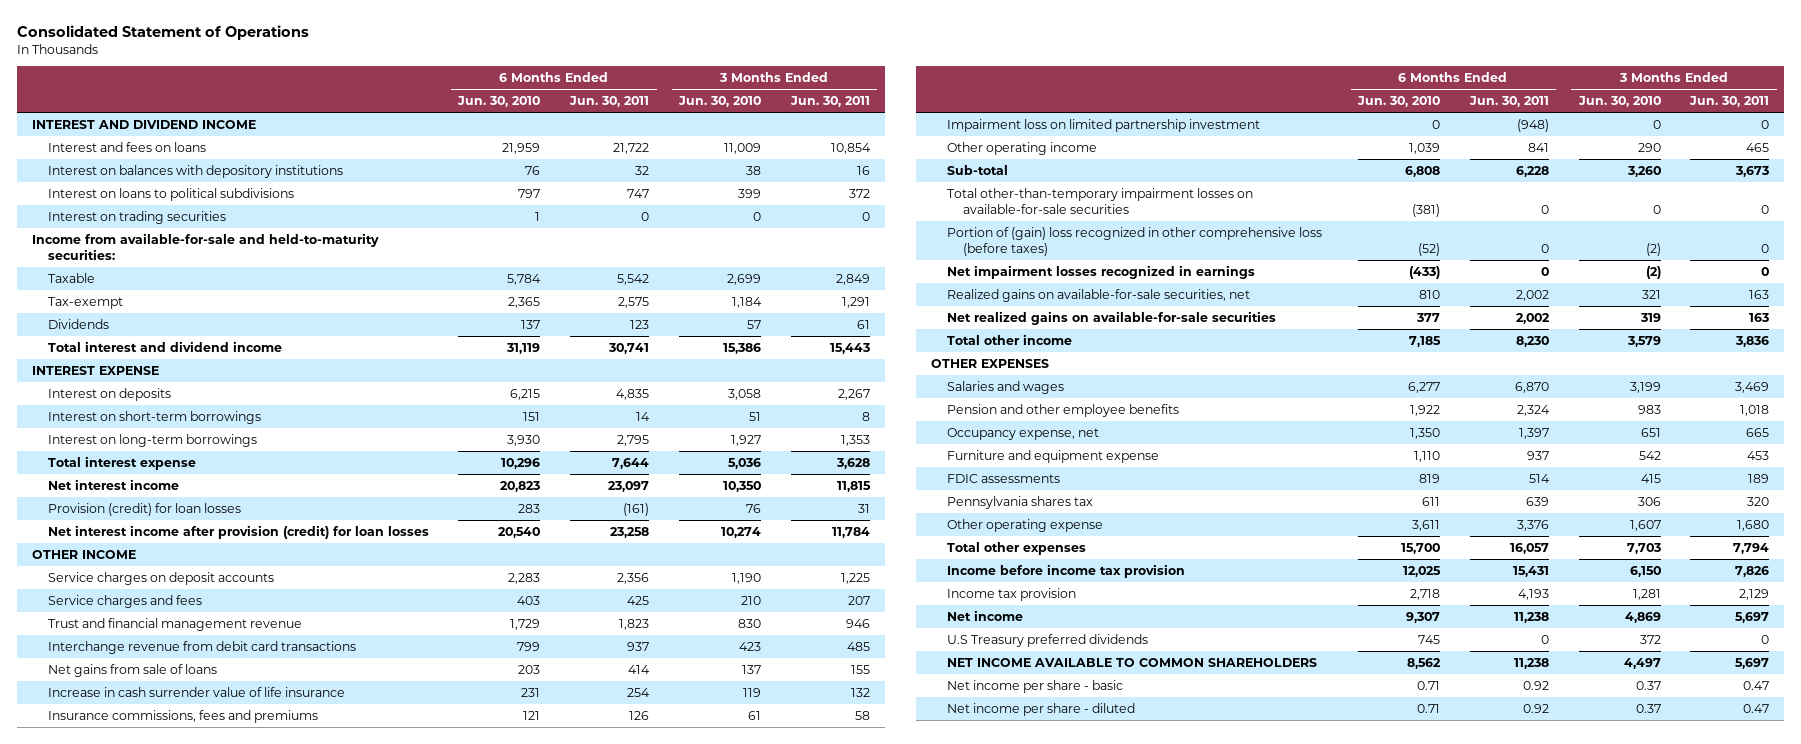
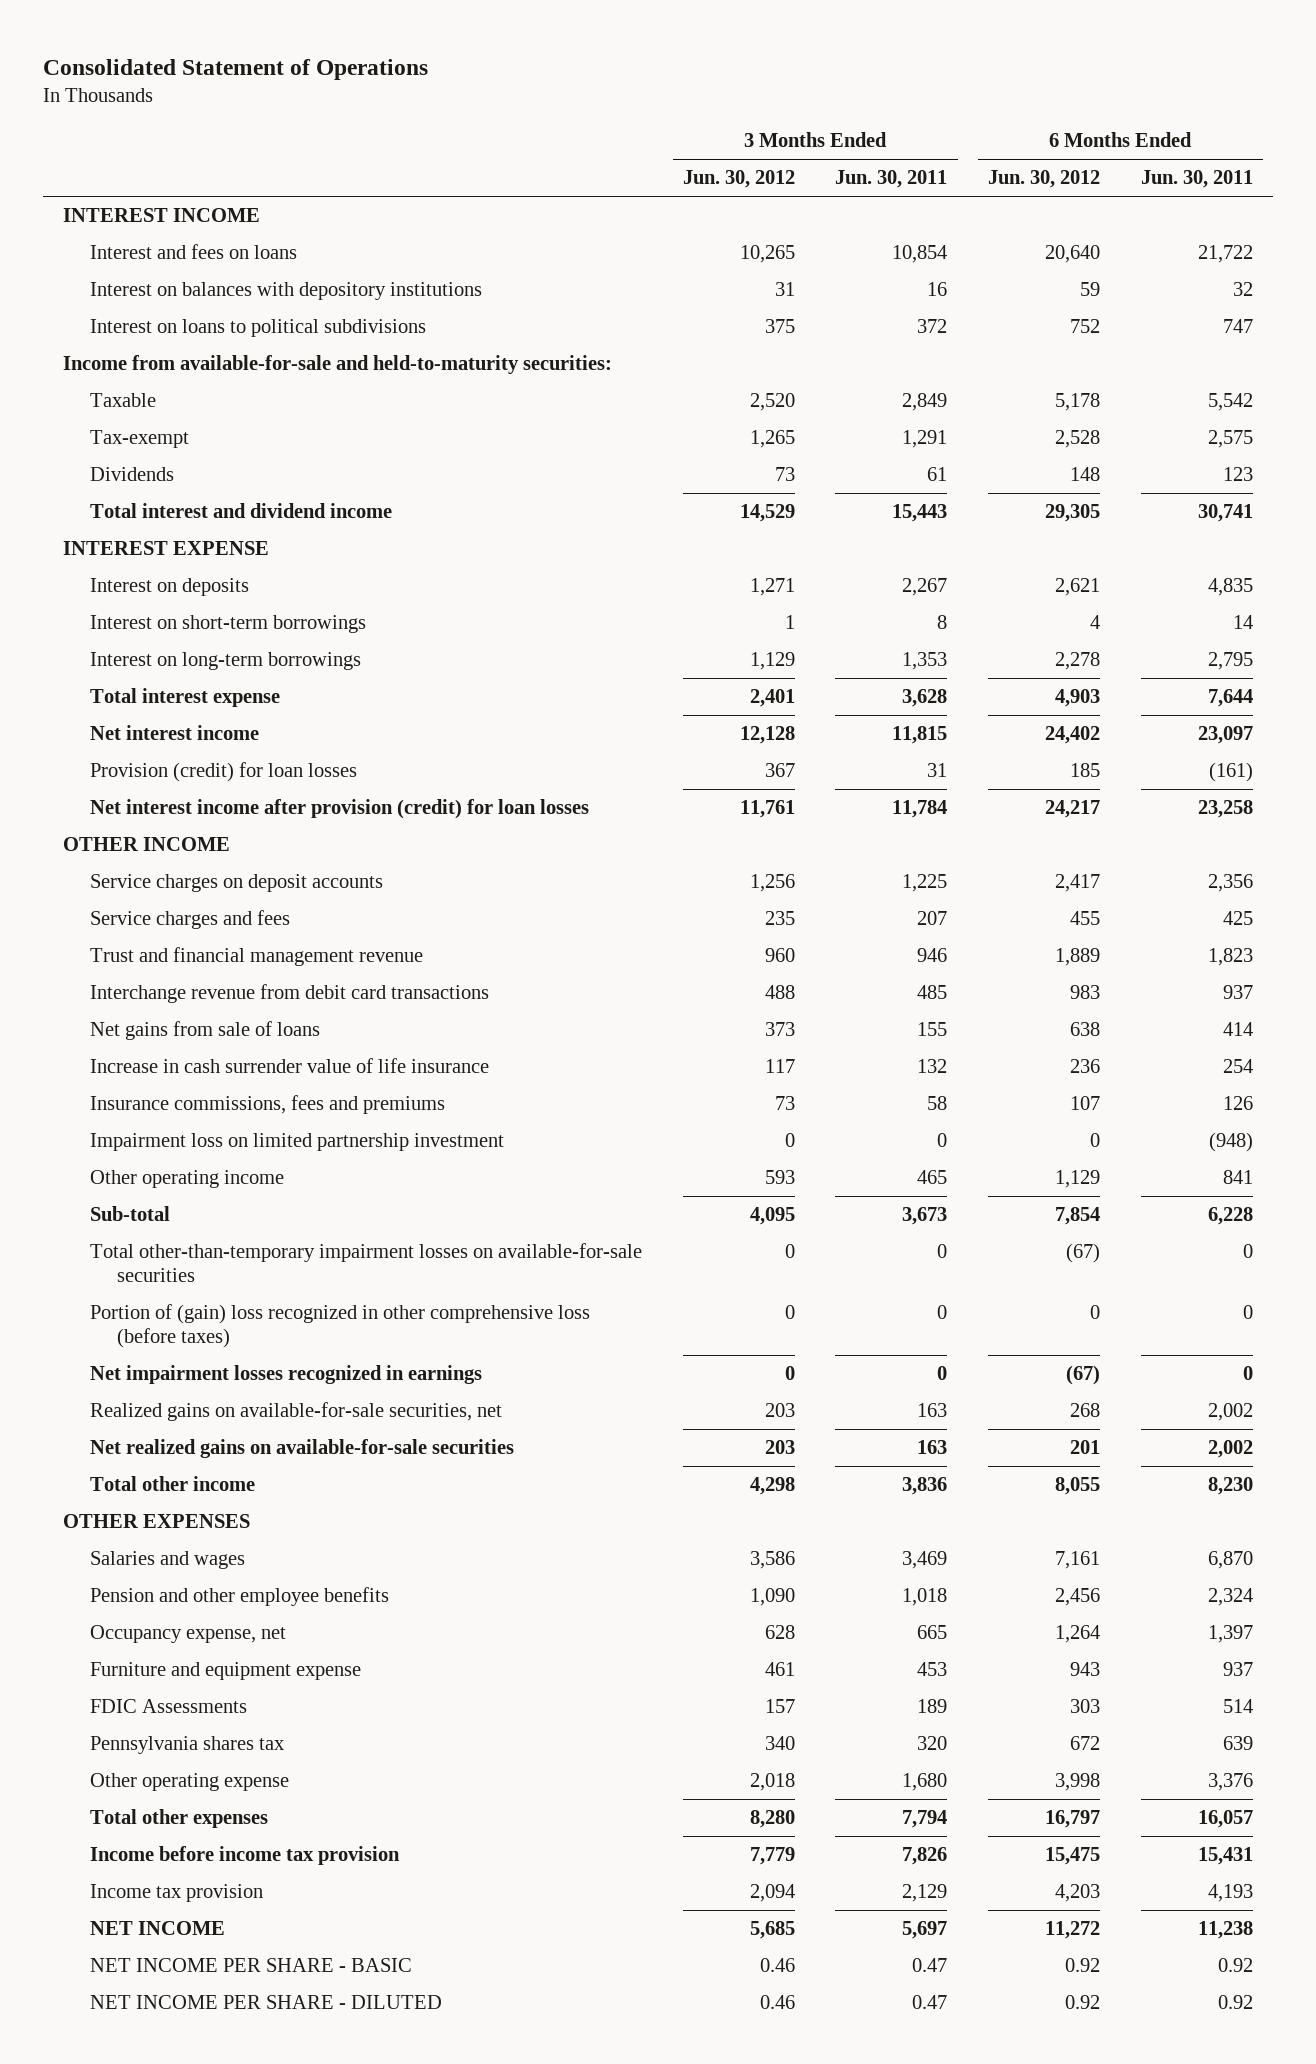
[457,96,541,108] Jun. 30, 2010 -> none
[677,96,761,108] Jun. 30, 2010 -> none
none -> [682,170,795,189] Jun. 30, 2012
none -> [988,170,1101,189] Jun. 30, 2012
[31,119,256,129] INTEREST AND DIVIDEND INCOME -> [63,208,261,223] INTEREST INCOME
[47,210,226,224] Interest on trading securities -> none
[947,473,1061,483] FDIC assessments -> [90,1699,248,1714] FDIC Assessments
[947,633,1149,647] U.S Treasury preferred dividends -> none
[947,657,1318,667] NET INCOME AVAILABLE TO COMMON SHAREHOLDERS -> none
[947,609,1024,621] Net income -> [90,1921,226,1936] NET INCOME
[947,679,1124,693] Net income per share - basic -> [90,1958,413,1973] NET INCOME PER SHARE - BASIC
[947,702,1136,716] Net income per share - diluted -> [90,1995,443,2010] NET INCOME PER SHARE - DILUTED

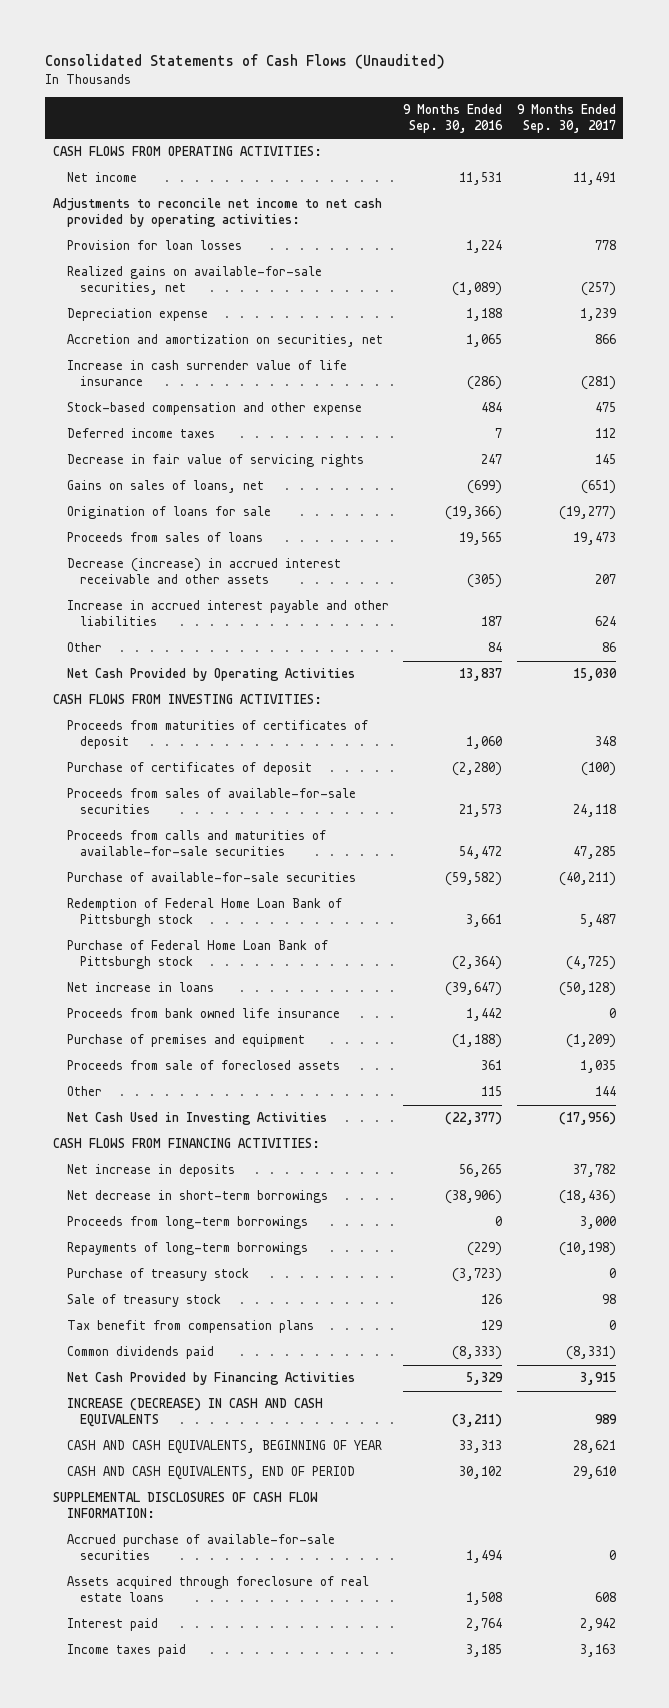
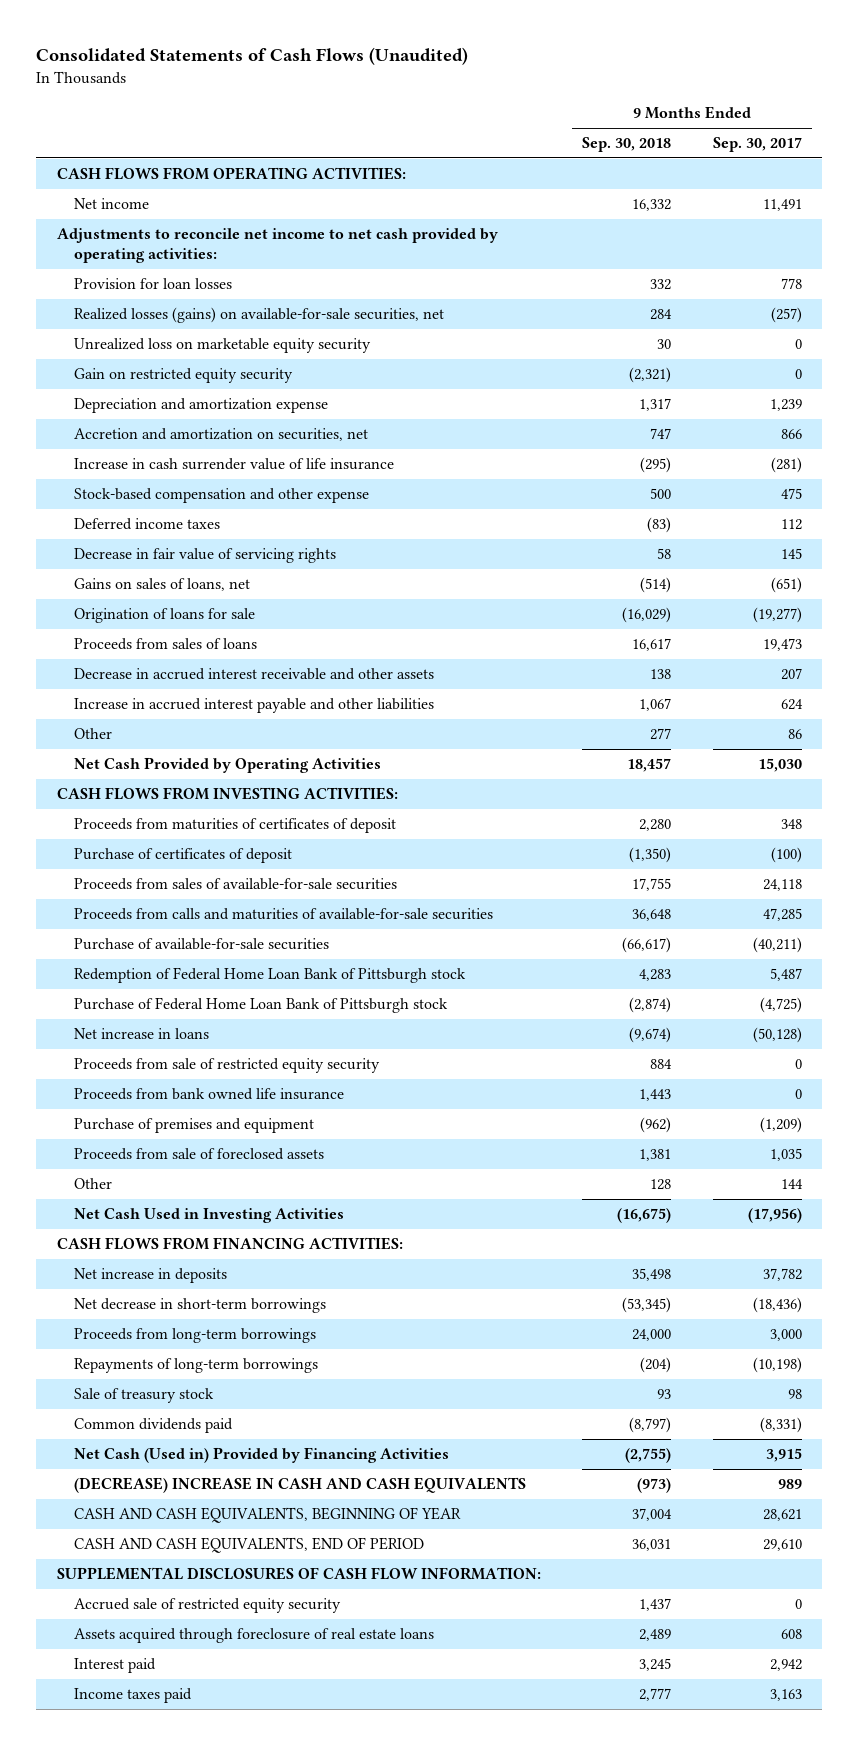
[403,104,504,134] 9 Months Ended Sep. 30, 2016 -> none
none -> [582,137,672,153] Sep. 30, 2018
[66,266,322,296] Realized gains on available-for-sale securities, net -> [74,306,445,323] Realized losses (gains) on available-for-sale securities, net
none -> [74,337,372,353] Unrealized loss on marketable equity security
none -> [74,367,294,383] Gain on restricted equity security
[66,308,208,322] Depreciation expense -> [74,397,329,413] Depreciation and amortization expense
[66,558,341,585] Decrease (increase) in accrued interest receivable and other assets -> [74,667,435,680] Decrease in accrued interest receivable and other assets
none -> [74,1057,381,1073] Proceeds from sale of restricted equity security
[66,1268,249,1282] Purchase of treasury stock -> none
[66,1320,314,1334] Tax benefit from compensation plans -> none
[66,1372,355,1386] Net Cash Provided by Financing Activities -> [74,1446,450,1463] Net Cash (Used in) Provided by Financing Activities
[66,1398,323,1428] INCREASE (DECREASE) IN CASH AND CASH EQUIVALENTS -> [74,1476,527,1493] (DECREASE) INCREASE IN CASH AND CASH EQUIVALENTS
[66,1534,335,1561] Accrued purchase of available-for-sale securities -> none
none -> [74,1597,342,1613] Accrued sale of restricted equity security

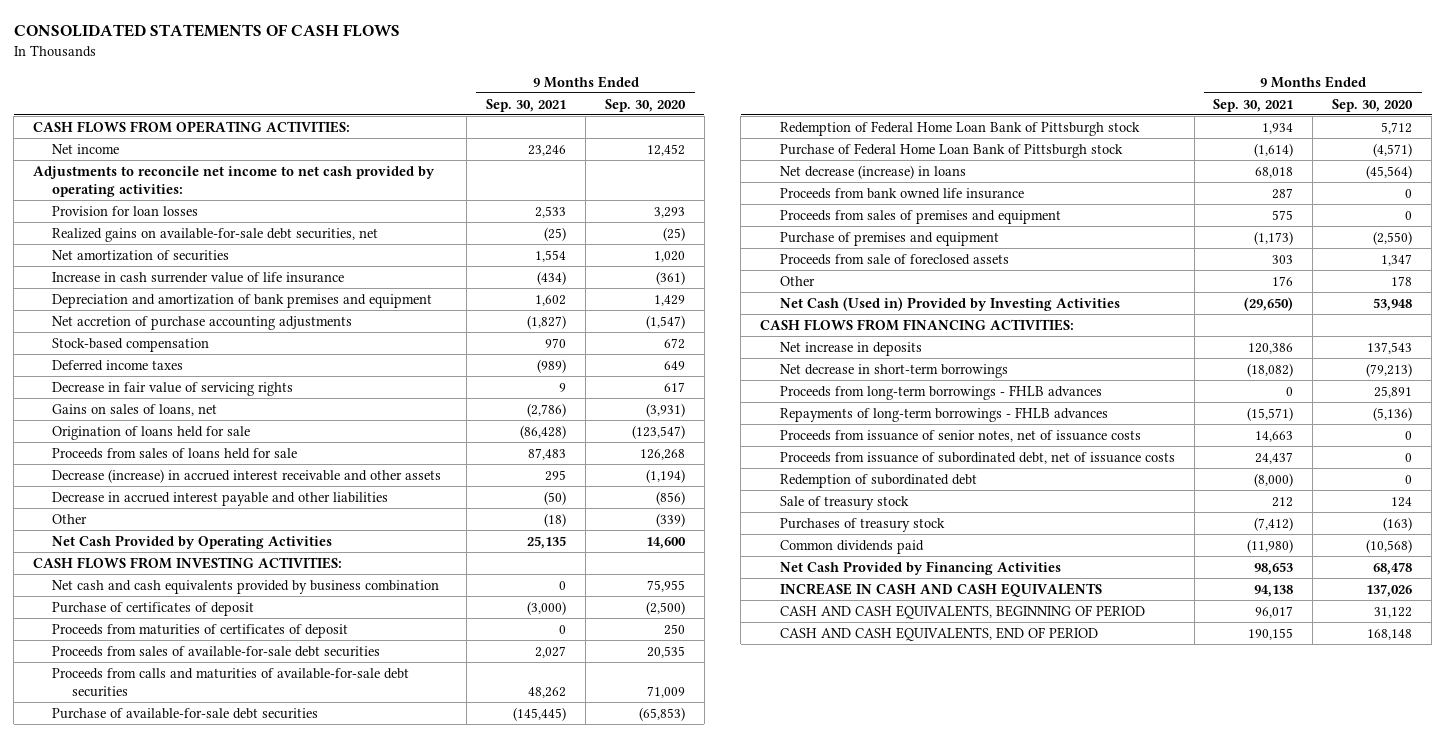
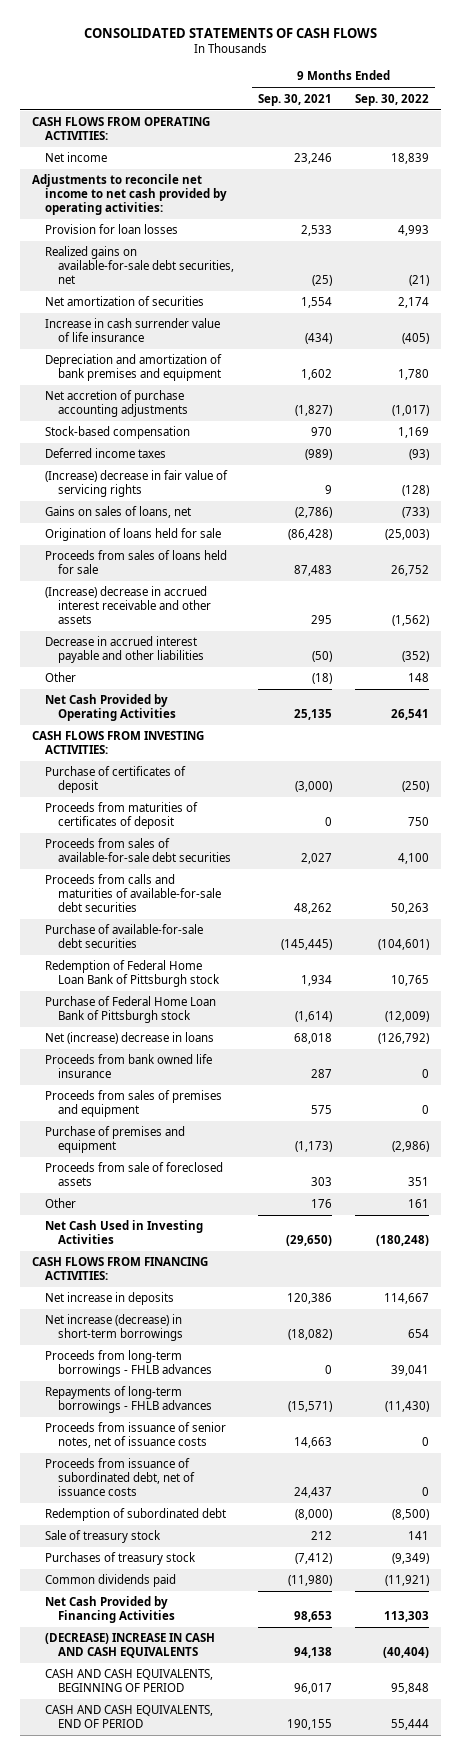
[604,98,686,112] Sep. 30, 2020 -> none
none -> [355,93,430,106] Sep. 30, 2022
[52,381,294,396] Decrease in fair value of servicing rights -> [44,470,228,497] (Increase) decrease in fair value of servicing rights
[52,468,442,483] Decrease (increase) in accrued interest receivable and other assets -> [44,586,211,624] (Increase) decrease in accrued interest receivable and other assets
[52,579,440,594] Net cash and cash equivalents provided by business combination -> none
[779,164,966,179] Net decrease (increase) in loans -> [44,1032,214,1045] Net (increase) decrease in loans
[779,296,1120,311] Net Cash (Used in) Provided by Investing Activities -> [44,1220,203,1244] Net Cash Used in Investing Activities
[779,363,1008,378] Net decrease in short-term borrowings -> [44,1314,183,1341] Net increase (decrease) in short-term borrowings
[779,582,1102,597] INCREASE IN CASH AND CASH EQUIVALENTS -> [44,1633,215,1658] (DECREASE) INCREASE IN CASH AND CASH EQUIVALENTS

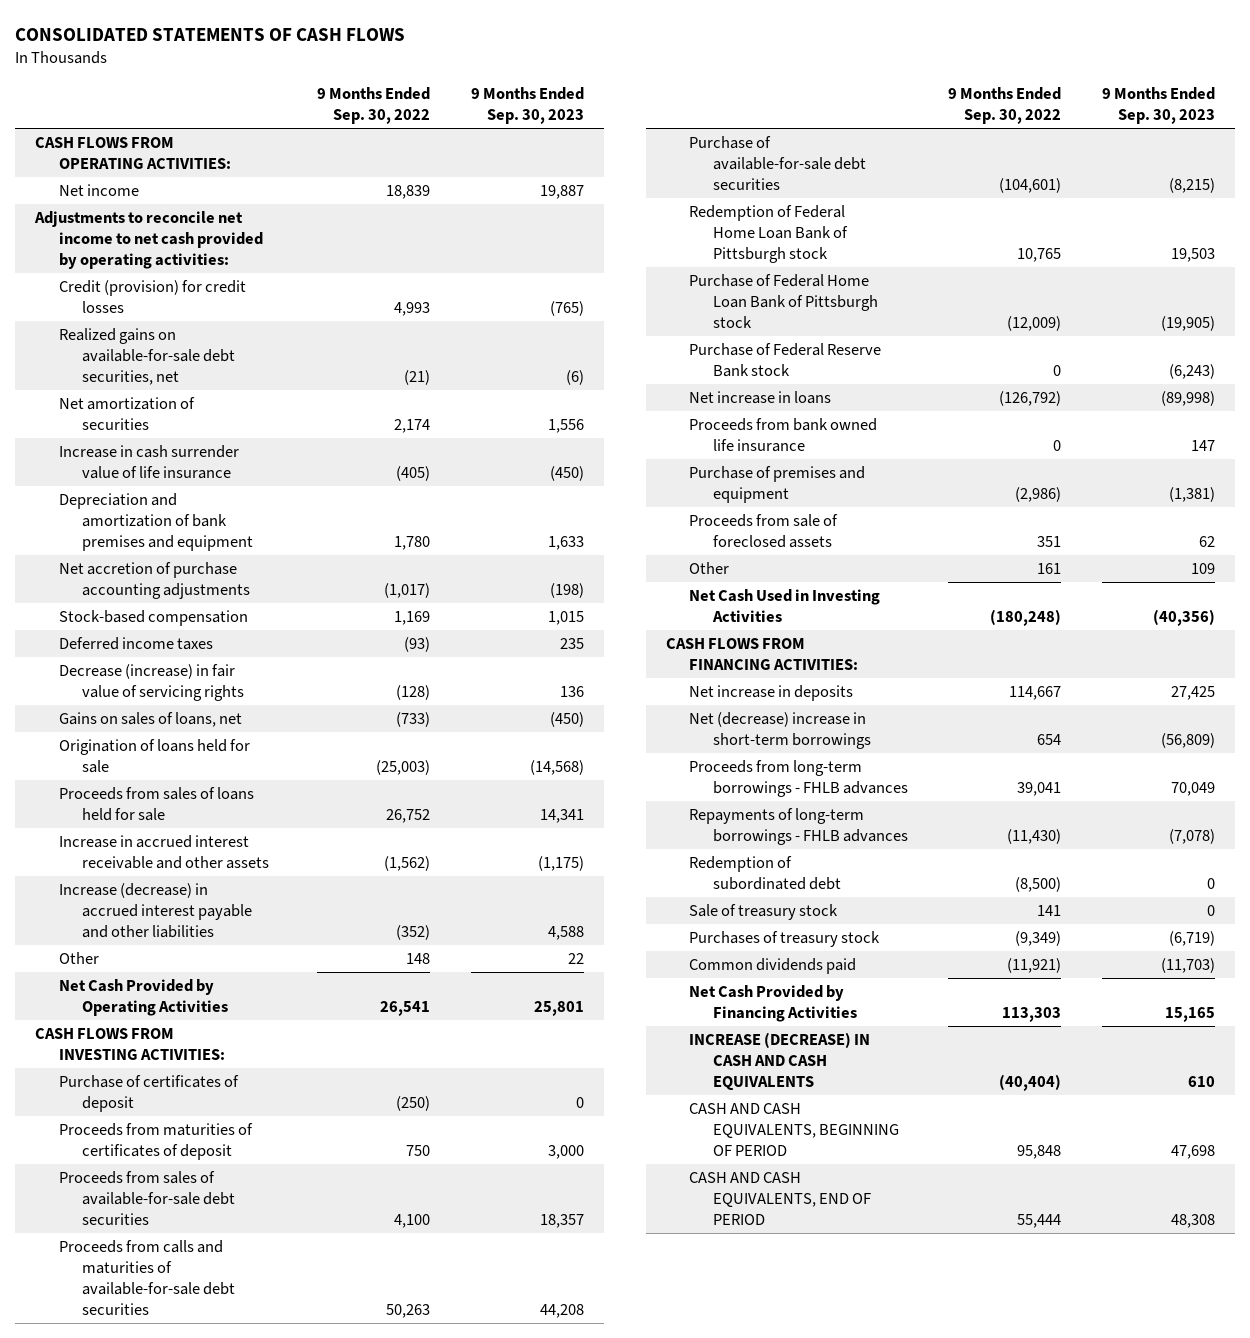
[257,93,332,106] Sep. 30, 2021 -> none
none -> [471,86,585,124] 9 Months Ended Sep. 30, 2023
[44,224,178,235] Provision for loan losses -> [58,280,246,314] Credit (provision) for credit losses
[44,470,228,497] (Increase) decrease in fair value of servicing rights -> [58,664,244,702] Decrease (increase) in fair value of servicing rights
[44,586,211,624] (Increase) decrease in accrued interest receivable and other assets -> [58,835,269,870] Increase in accrued interest receivable and other assets
[44,636,204,663] Decrease in accrued interest payable and other liabilities -> [58,883,252,939] Increase (decrease) in accrued interest payable and other liabilities
none -> [689,343,882,378] Purchase of Federal Reserve Bank stock
[44,1032,214,1045] Net (increase) decrease in loans -> [689,391,832,405] Net increase in loans
[44,1090,222,1117] Proceeds from sales of premises and equipment -> none
[44,1314,183,1341] Net increase (decrease) in short-term borrowings -> [689,712,871,750] Net (decrease) increase in short-term borrowings
[44,1422,226,1448] Proceeds from issuance of senior notes, net of issuance costs -> none
[44,1458,195,1496] Proceeds from issuance of subordinated debt, net of issuance costs -> none
[44,1633,215,1658] (DECREASE) INCREASE IN CASH AND CASH EQUIVALENTS -> [689,1032,871,1091] INCREASE (DECREASE) IN CASH AND CASH EQUIVALENTS

